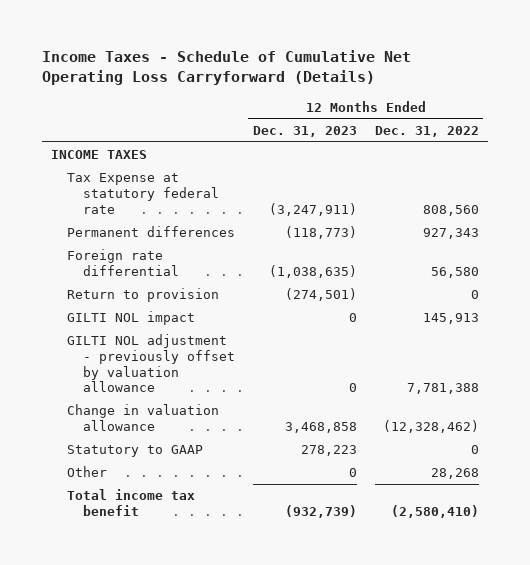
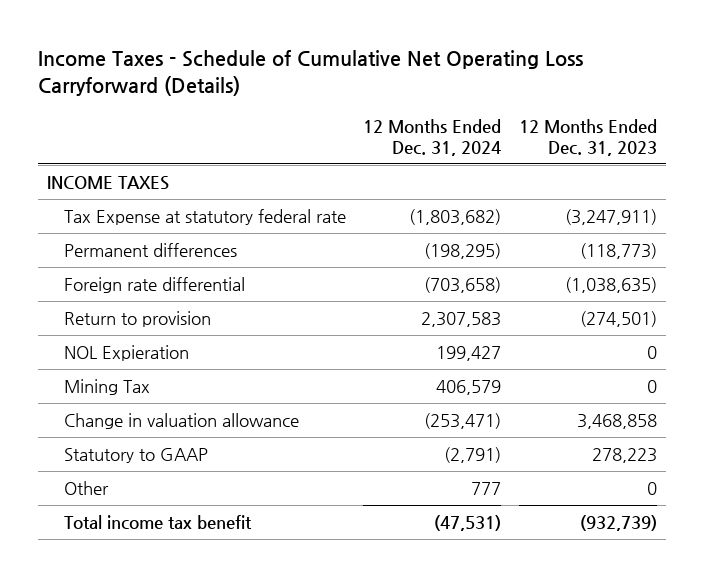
[374,126,479,138] Dec. 31, 2022 -> none
none -> [363,118,502,156] 12 Months Ended Dec. 31, 2024
[66,311,195,326] GILTI NOL impact -> none
[66,334,236,393] GILTI NOL adjustment - previously offset by valuation allowance -> none
none -> [63,344,189,361] NOL Expieration
none -> [63,378,150,395] Mining Tax

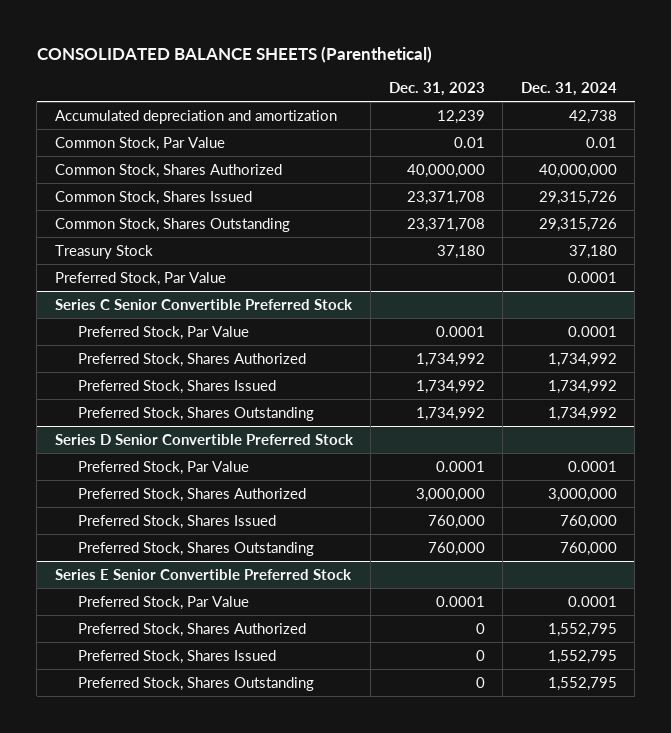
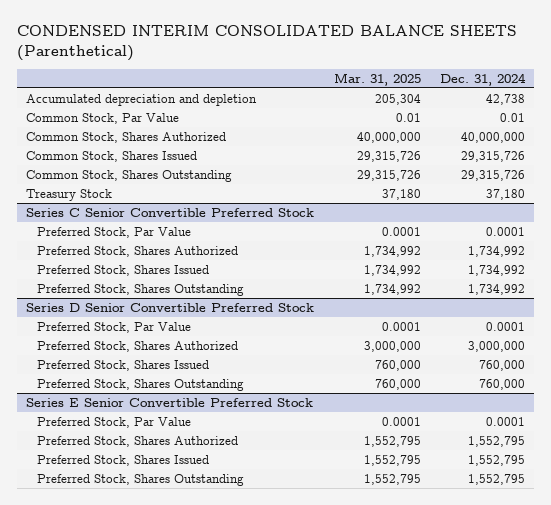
[36,45,432,63] CONSOLIDATED BALANCE SHEETS (Parenthetical) -> [16,25,517,61] CONDENSED INTERIM CONSOLIDATED BALANCE SHEETS (Parenthetical)
[388,82,485,97] Dec. 31, 2023 -> none
none -> [333,72,421,86] Mar. 31, 2025
[54,109,337,124] Accumulated depreciation and amortization -> [26,94,258,107] Accumulated depreciation and depletion
[54,271,226,286] Preferred Stock, Par Value -> none

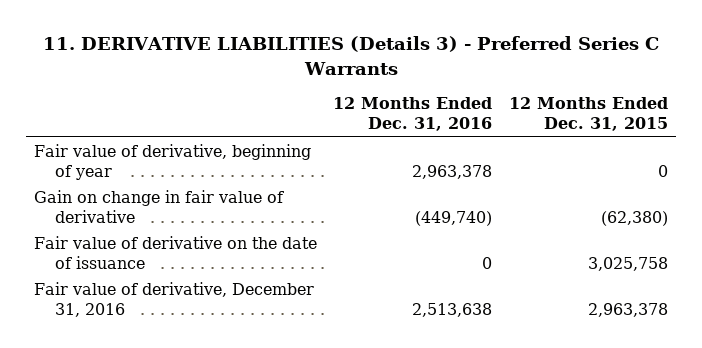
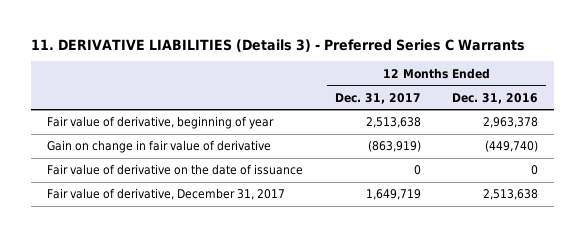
[508,97,668,132] 12 Months Ended Dec. 31, 2015 -> none
none -> [334,92,421,104] Dec. 31, 2017
[34,281,315,317] Fair value of derivative, December 31, 2016 -> [47,188,286,201] Fair value of derivative, December 31, 2017

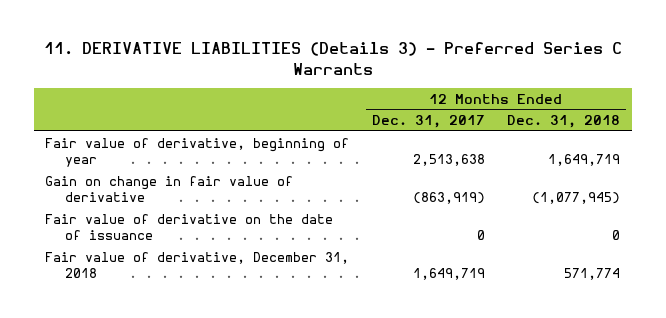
[452,92,539,104] Dec. 31, 2016 -> none
none -> [507,115,621,129] Dec. 31, 2018
[47,188,286,201] Fair value of derivative, December 31, 2017 -> [45,251,350,279] Fair value of derivative, December 31, 2018

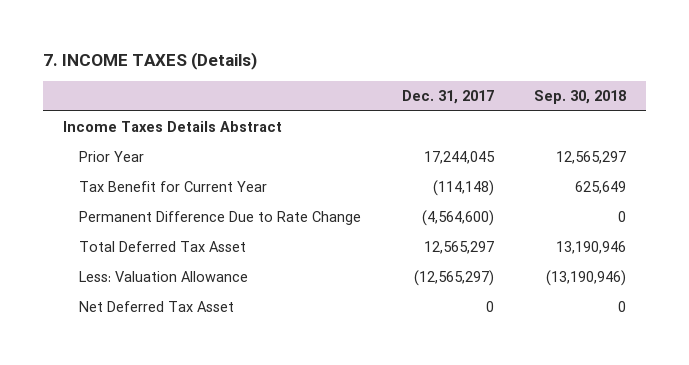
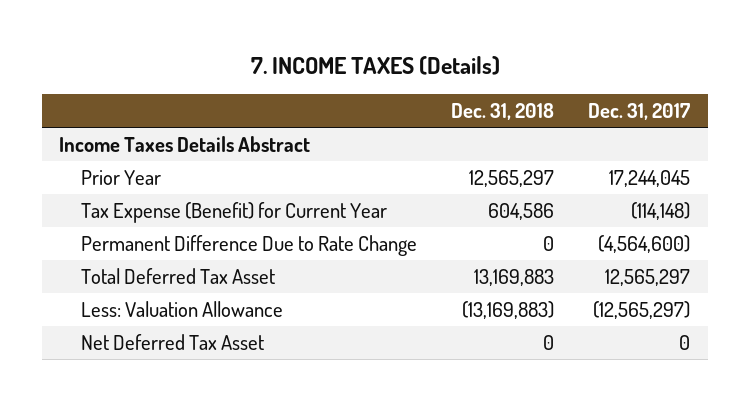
[533,90,626,105] Sep. 30, 2018 -> none
none -> [451,103,555,121] Dec. 31, 2018
[79,181,268,193] Tax Benefit for Current Year -> [80,201,387,223] Tax Expense (Benefit) for Current Year

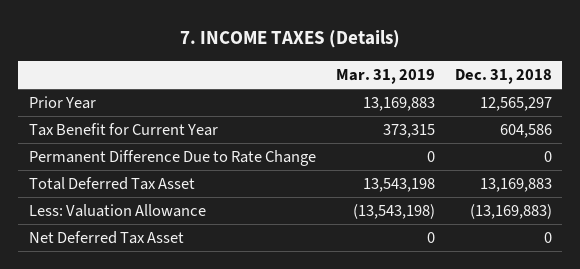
[588,103,691,121] Dec. 31, 2017 -> none
none -> [335,68,435,84] Mar. 31, 2019
[59,135,311,152] Income Taxes Details Abstract -> none
[80,201,387,223] Tax Expense (Benefit) for Current Year -> [28,123,218,137] Tax Benefit for Current Year

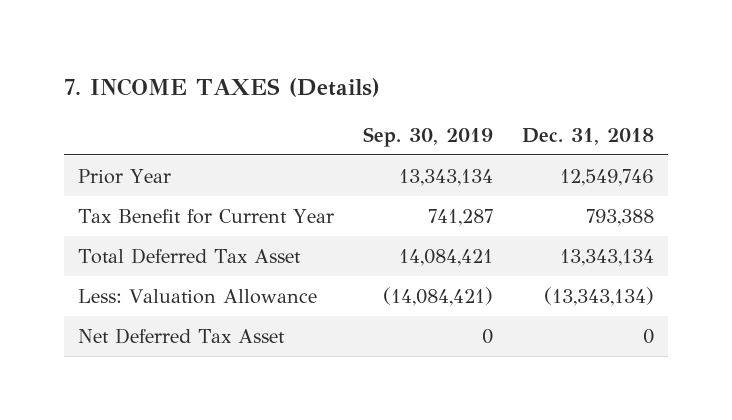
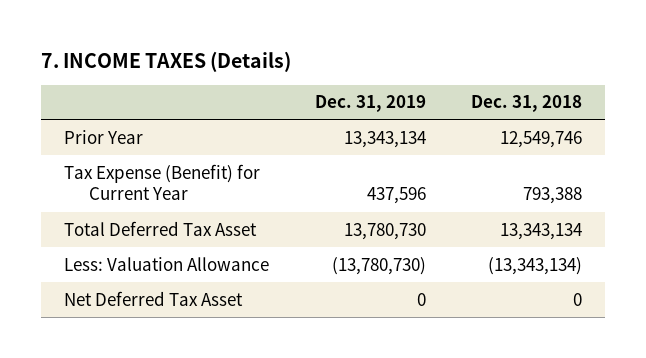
[363,126,494,147] Sep. 30, 2019 -> none
none -> [314,95,426,113] Dec. 31, 2019
[78,208,335,224] Tax Benefit for Current Year -> [64,163,261,201] Tax Expense (Benefit) for Current Year

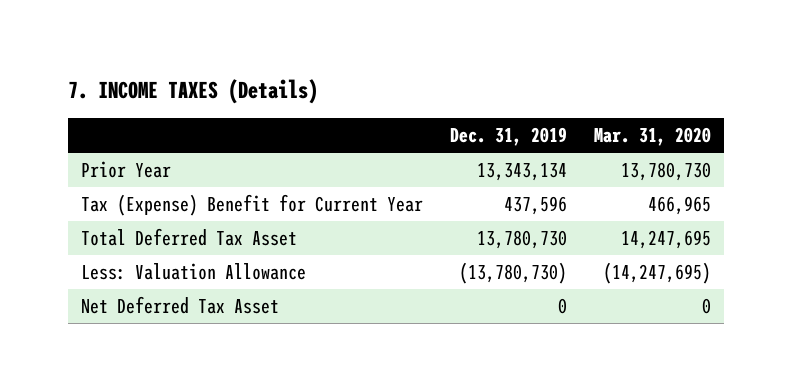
[471,95,583,113] Dec. 31, 2018 -> none
none -> [593,127,711,147] Mar. 31, 2020
[64,163,261,201] Tax Expense (Benefit) for Current Year -> [80,194,423,217] Tax (Expense) Benefit for Current Year

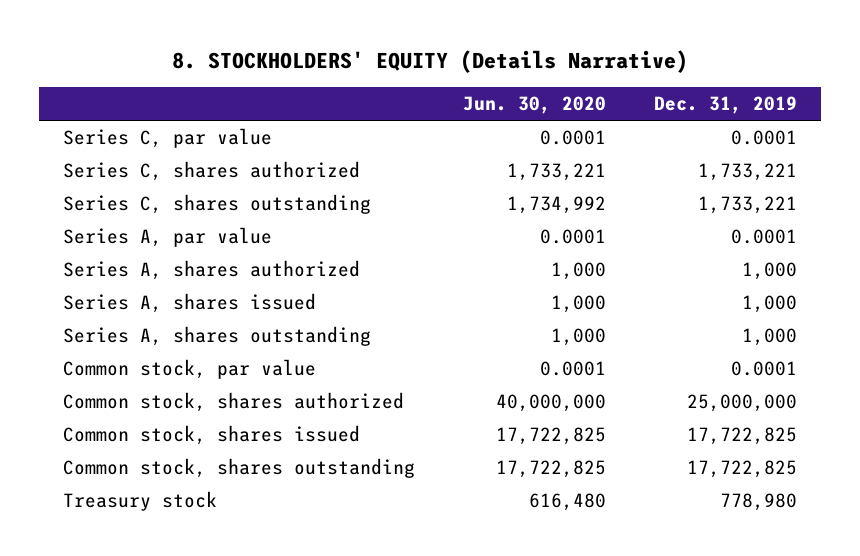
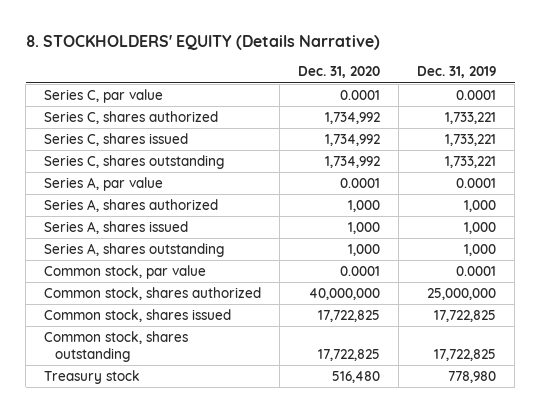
[463,96,607,115] Jun. 30, 2020 -> none
none -> [298,66,381,79] Dec. 31, 2020
none -> [44,132,189,146] Series C, shares issued

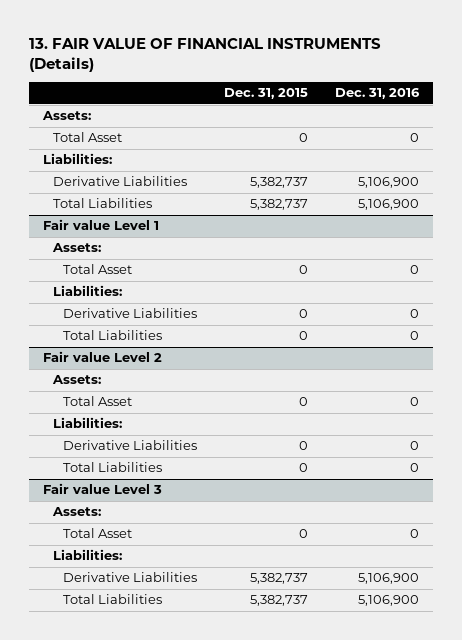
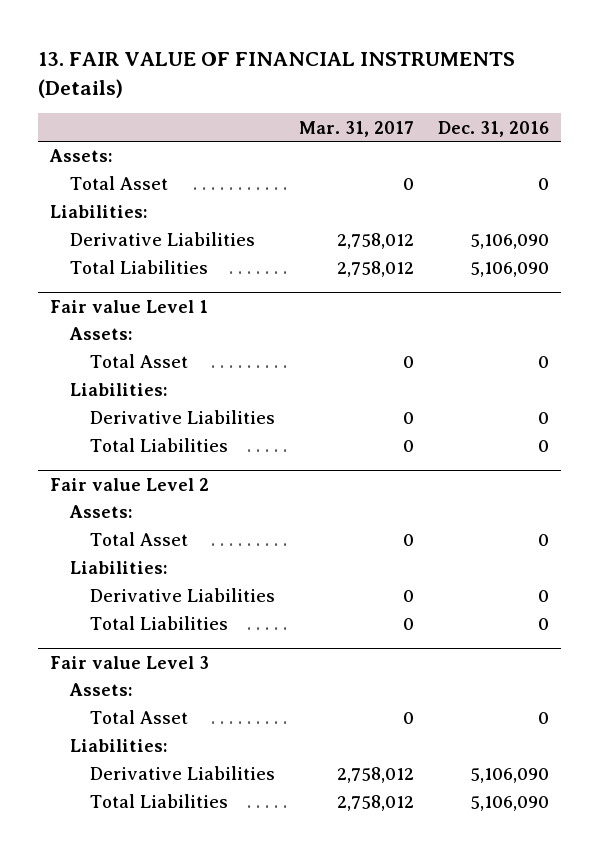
[223,88,308,100] Dec. 31, 2015 -> none
none -> [299,120,415,137] Mar. 31, 2017
[358,177,420,189] 5,106,900 -> [469,234,549,250] 5,106,090
[358,199,420,211] 5,106,900 -> [469,262,549,278] 5,106,090
[358,573,420,585] 5,106,900 -> [469,768,549,784] 5,106,090
[358,595,420,607] 5,106,900 -> [469,796,549,812] 5,106,090

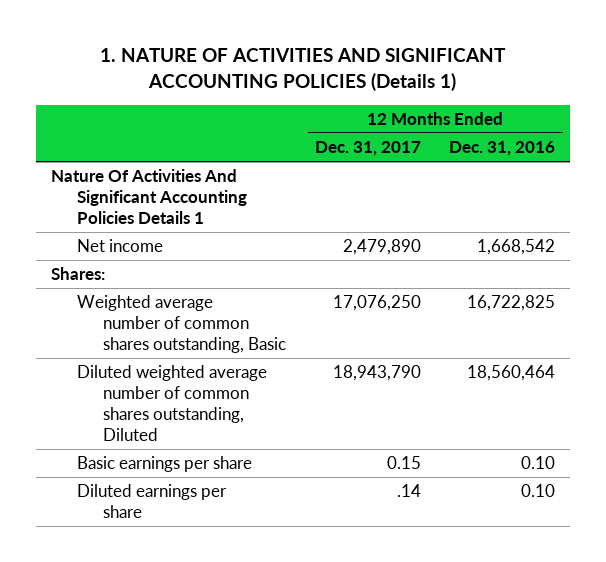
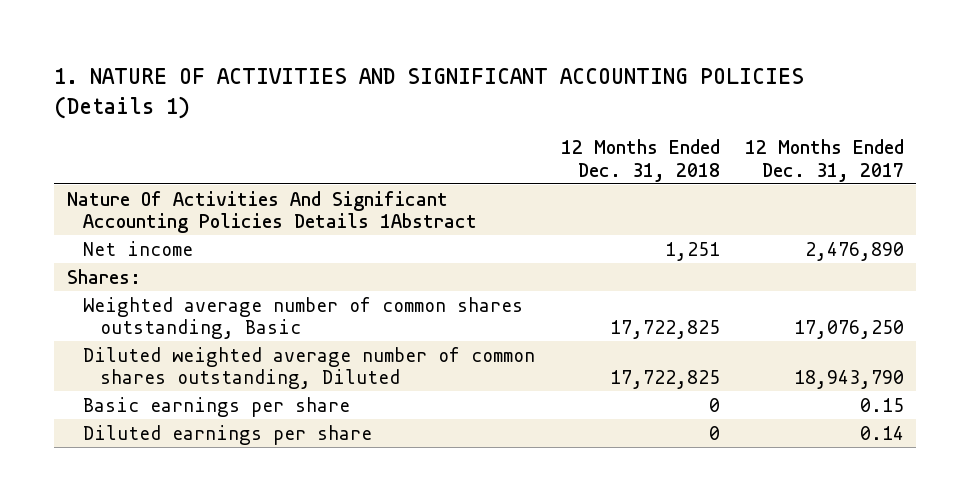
[449,141,556,157] Dec. 31, 2016 -> none
none -> [560,139,720,182] 12 Months Ended Dec. 31, 2018
[50,169,247,224] Nature Of Activities And Significant Accounting Policies Details 1 -> [66,190,478,233] Nature Of Activities And Significant Accounting Policies Details 1Abstract
[342,239,421,256] 2,479,890 -> [804,241,904,261] 2,476,890
[396,484,421,498] .14 -> [859,425,904,440] 0.14

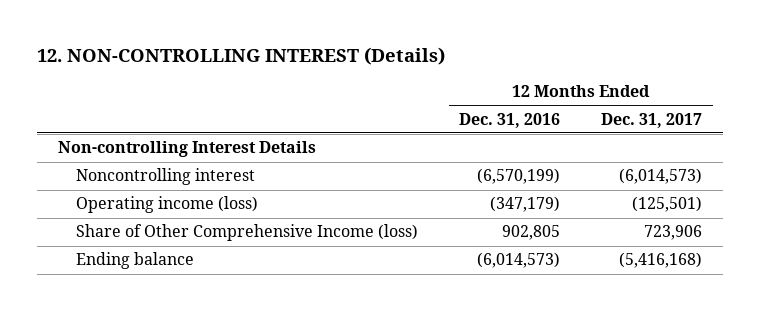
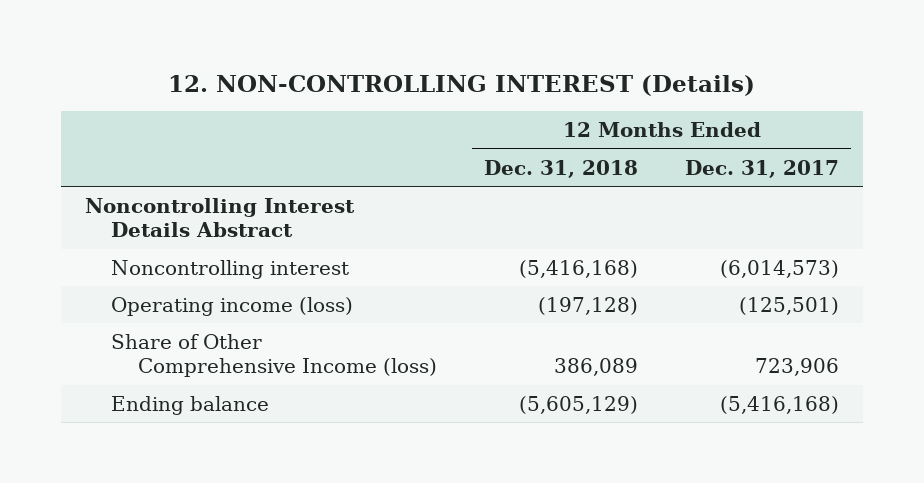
[459,112,561,128] Dec. 31, 2016 -> none
none -> [483,159,638,178] Dec. 31, 2018
[57,141,316,158] Non-controlling Interest Details -> [84,197,355,238] Noncontrolling Interest Details Abstract

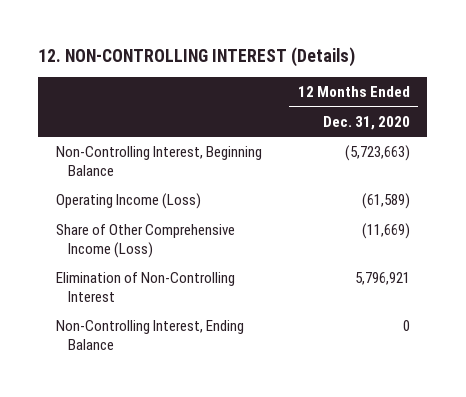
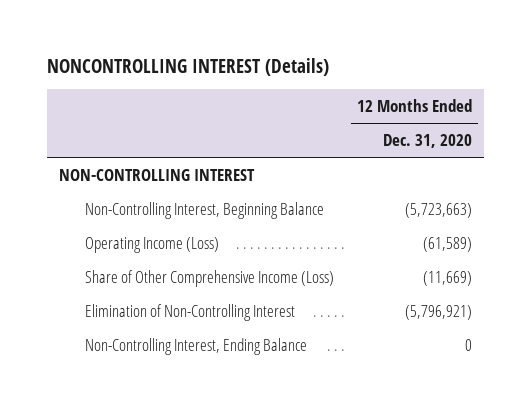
[38,46,356,67] 12. NON-CONTROLLING INTEREST (Details) -> [46,57,329,76] NONCONTROLLING INTEREST (Details)
none -> [58,168,255,181] NON-CONTROLLING INTEREST
[354,272,410,286] 5,796,921 -> [405,304,473,320] (5,796,921)

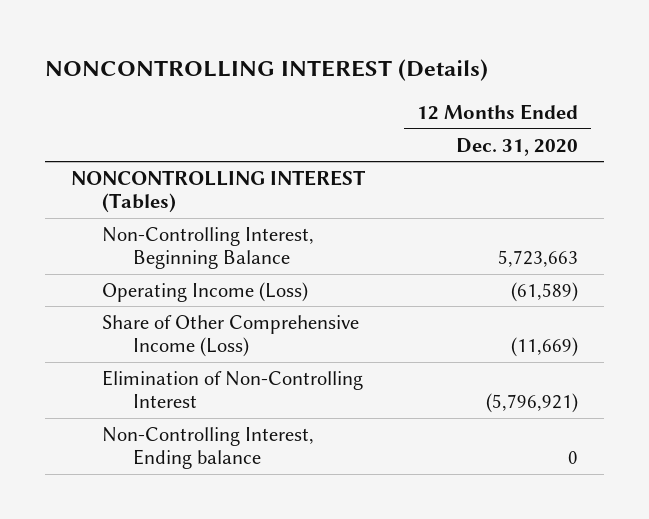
[58,168,255,181] NON-CONTROLLING INTEREST -> [70,169,366,214] NONCONTROLLING INTEREST (Tables)
[405,202,473,218] (5,723,663) -> [498,250,579,268] 5,723,663
[84,337,307,355] Non-Controlling Interest, Ending Balance -> [101,426,314,470] Non-Controlling Interest, Ending balance

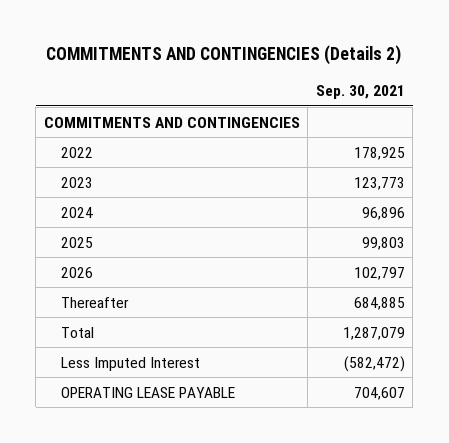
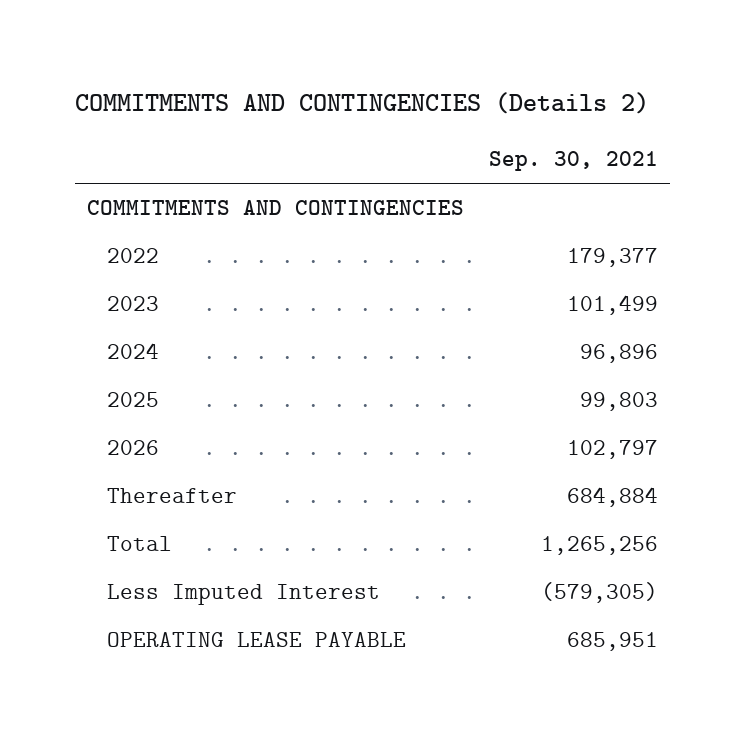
[353,146,405,160] 178,925 -> [566,248,658,268] 179,377
[353,176,405,190] 123,773 -> [566,295,658,316] 101,499
[353,296,405,310] 684,885 -> [566,487,658,508] 684,884
[342,326,405,340] 1,287,079 -> [540,536,658,556] 1,265,256
[343,355,405,372] (582,472) -> [540,582,658,604] (579,305)
[353,386,405,400] 704,607 -> [566,632,658,652] 685,951

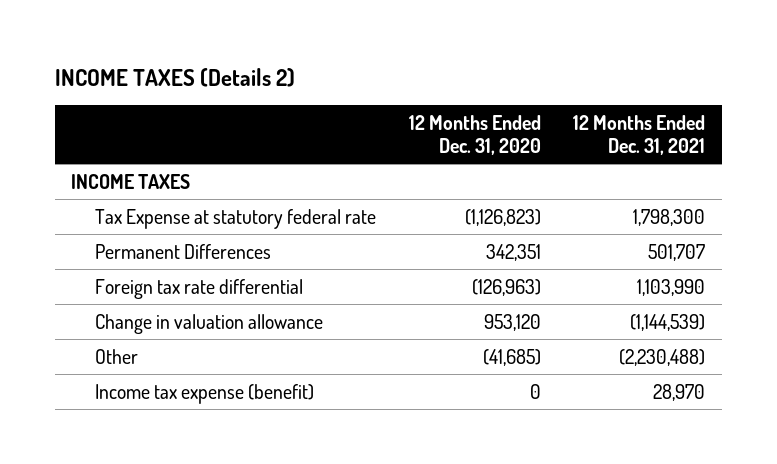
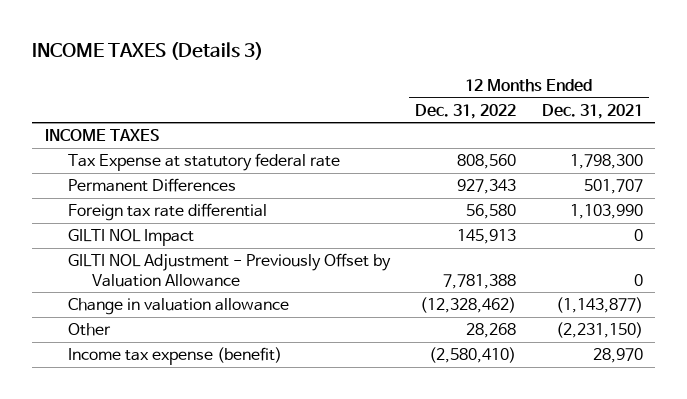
[55,67,296,87] INCOME TAXES (Details 2) -> [31,41,263,60] INCOME TAXES (Details 3)
[408,114,541,155] 12 Months Ended Dec. 31, 2020 -> none
none -> [415,103,517,119] Dec. 31, 2022
none -> [68,229,195,247] GILTI NOL Impact
none -> [68,253,392,287] GILTI NOL Adjustment - Previously Offset by Valuation Allowance
[630,313,706,331] (1,144,539) -> [555,297,643,314] (1,143,877)
[619,348,706,366] (2,230,488) -> [555,322,643,339] (2,231,150)

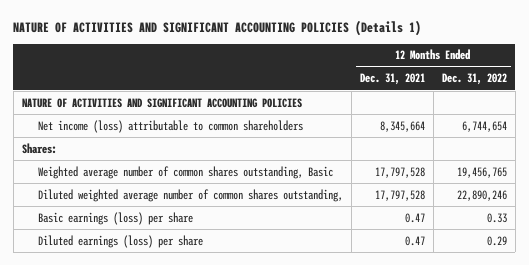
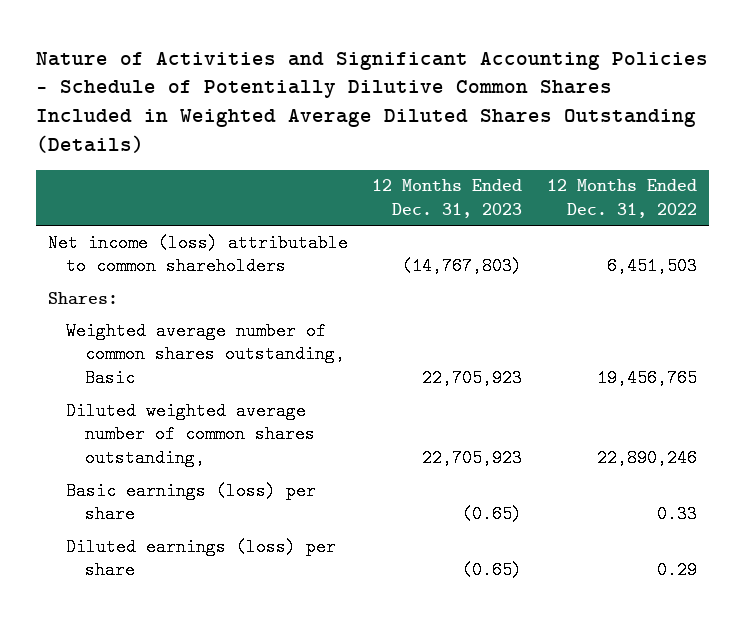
[13,19,422,36] NATURE OF ACTIVITIES AND SIGNIFICANT ACCOUNTING POLICIES (Details 1) -> [35,51,708,154] Nature of Activities and Significant Accounting Policies - Schedule of Potentially Dilutive Common Shares Included in Weighted Average Diluted Shares Outstanding (Details)
[359,73,425,86] Dec. 31, 2021 -> none
none -> [372,179,523,219] 12 Months Ended Dec. 31, 2023
[21,97,302,108] NATURE OF ACTIVITIES AND SIGNIFICANT ACCOUNTING POLICIES -> none
[461,120,507,132] 6,744,654 -> [606,257,697,276] 6,451,503

